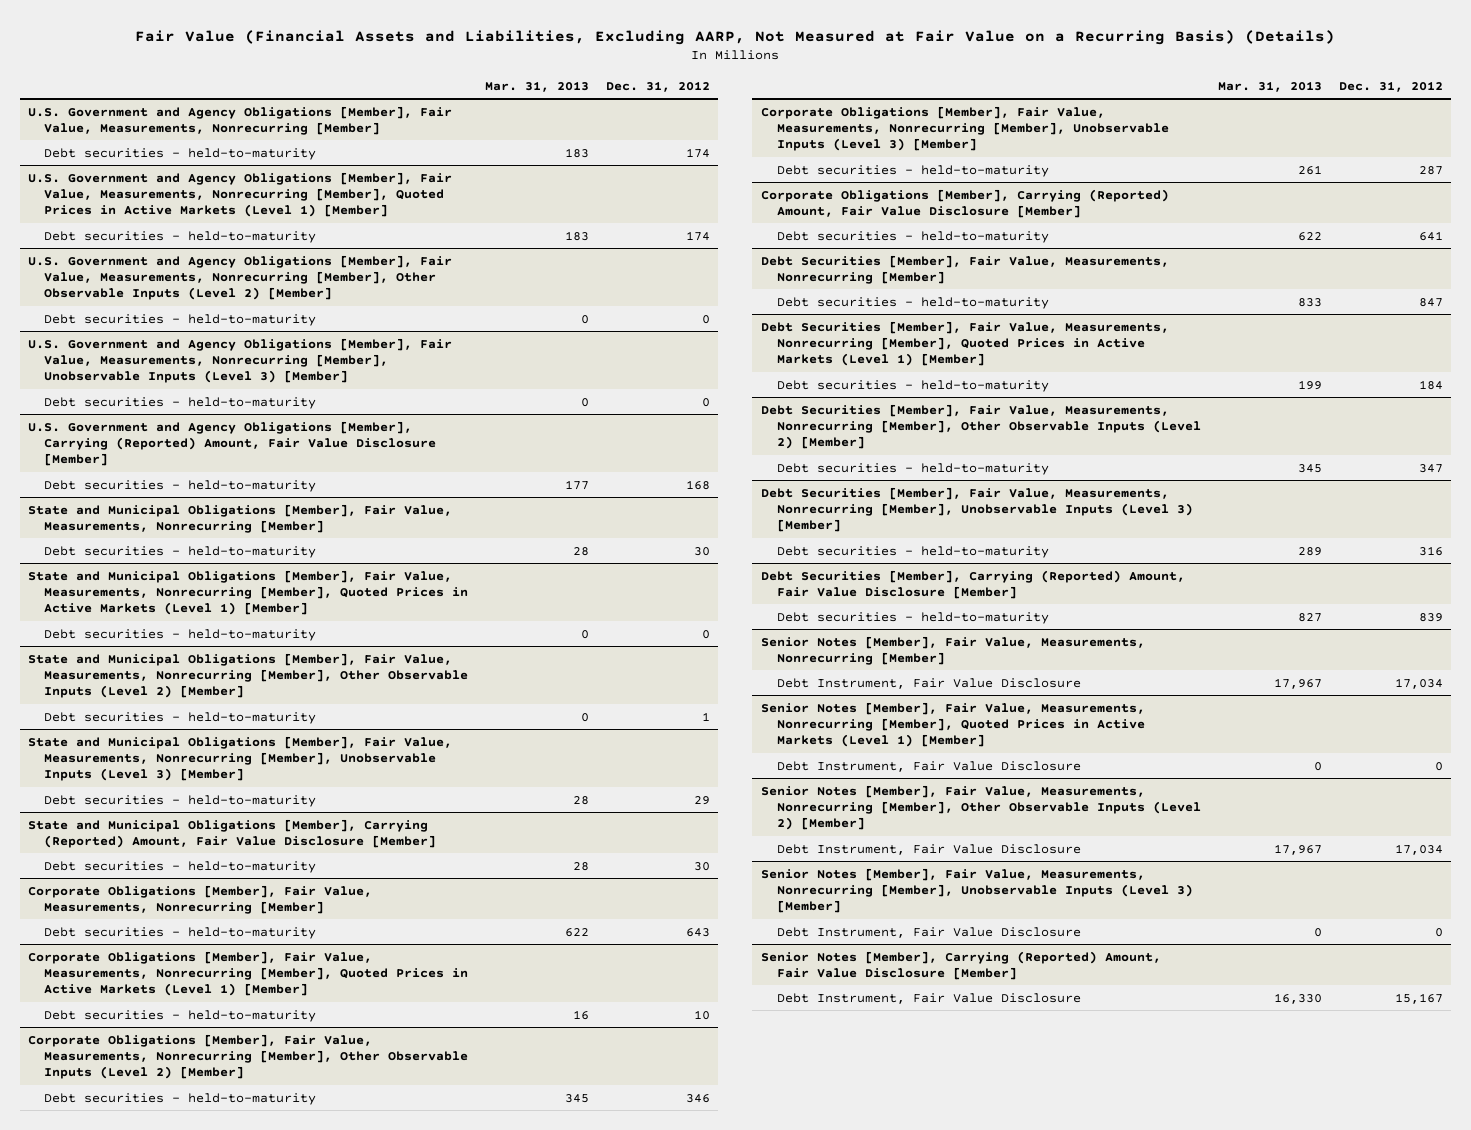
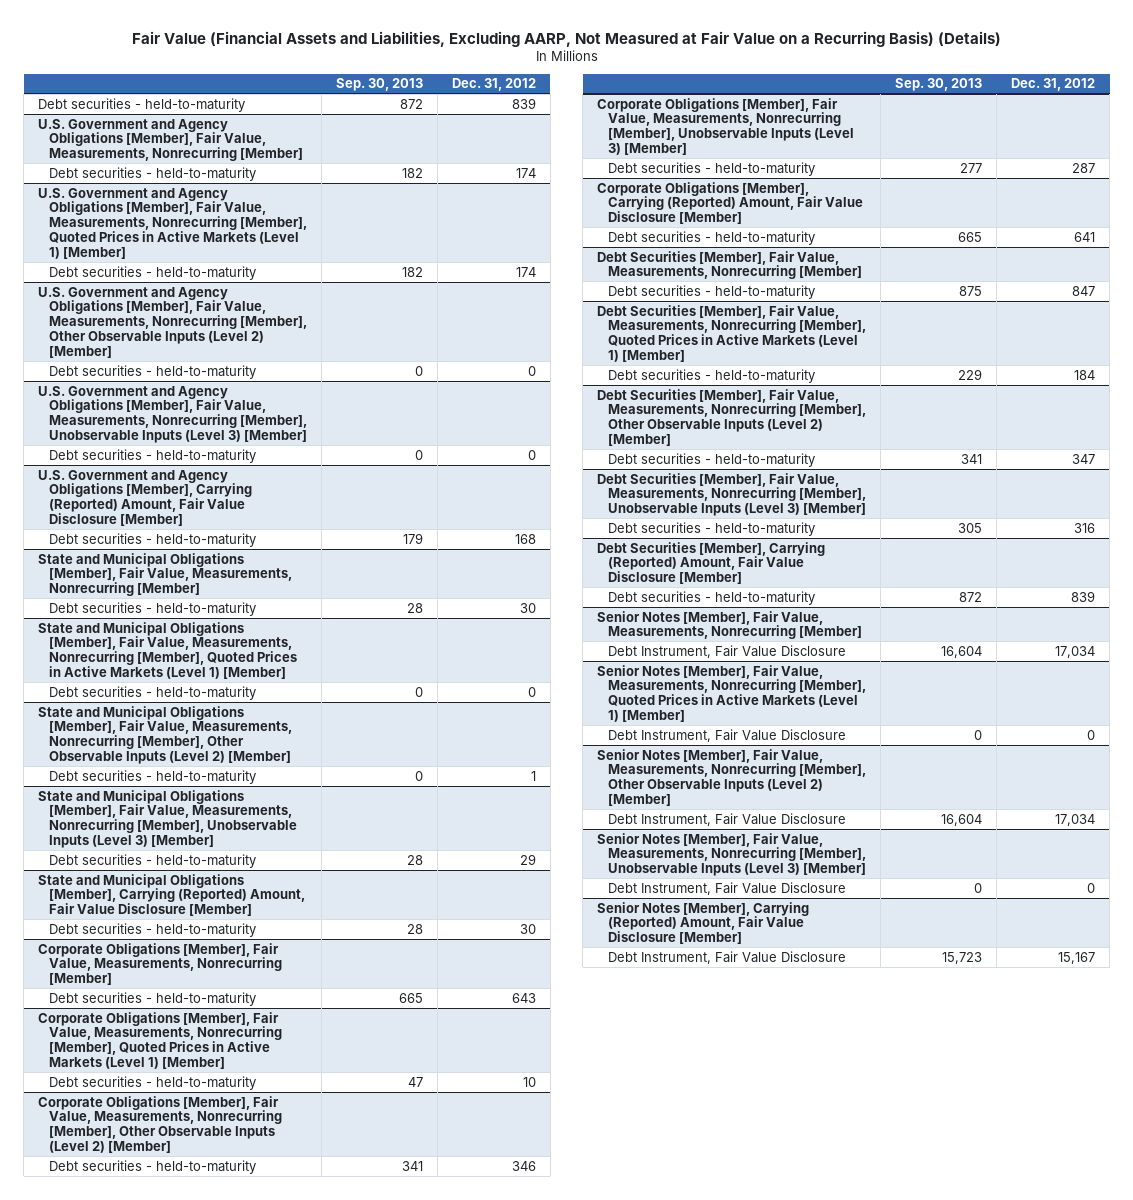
[484,80,589,92] Mar. 31, 2013 -> none
none -> [335,78,423,92] Sep. 30, 2013
none -> [38,97,246,112] Debt securities - held-to-maturity

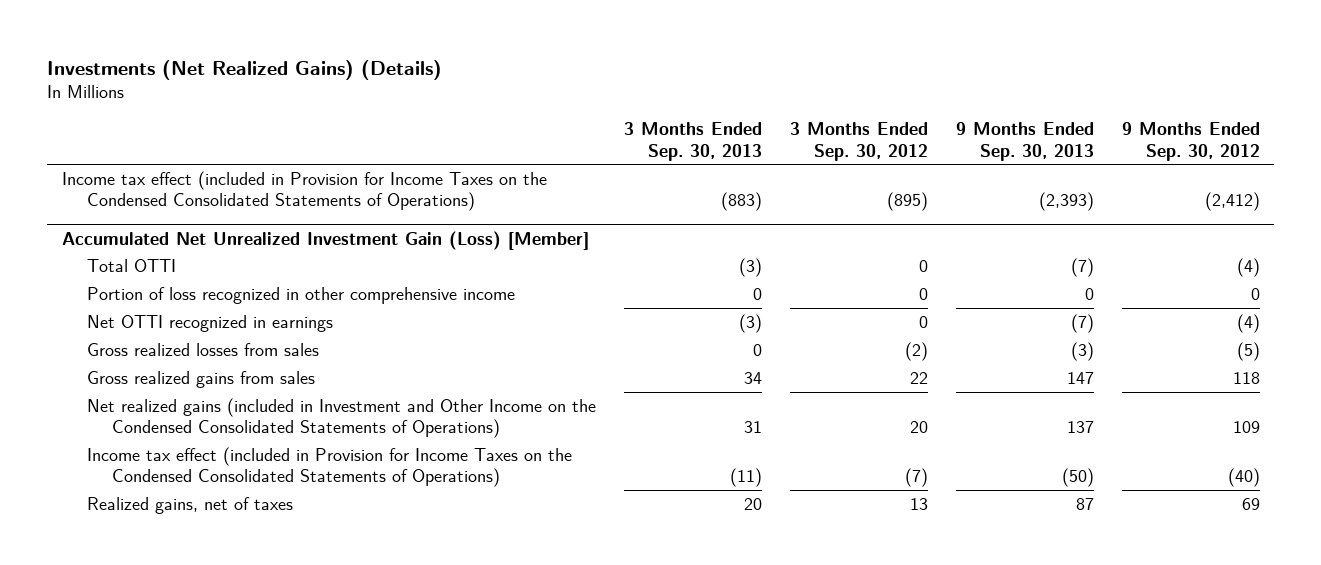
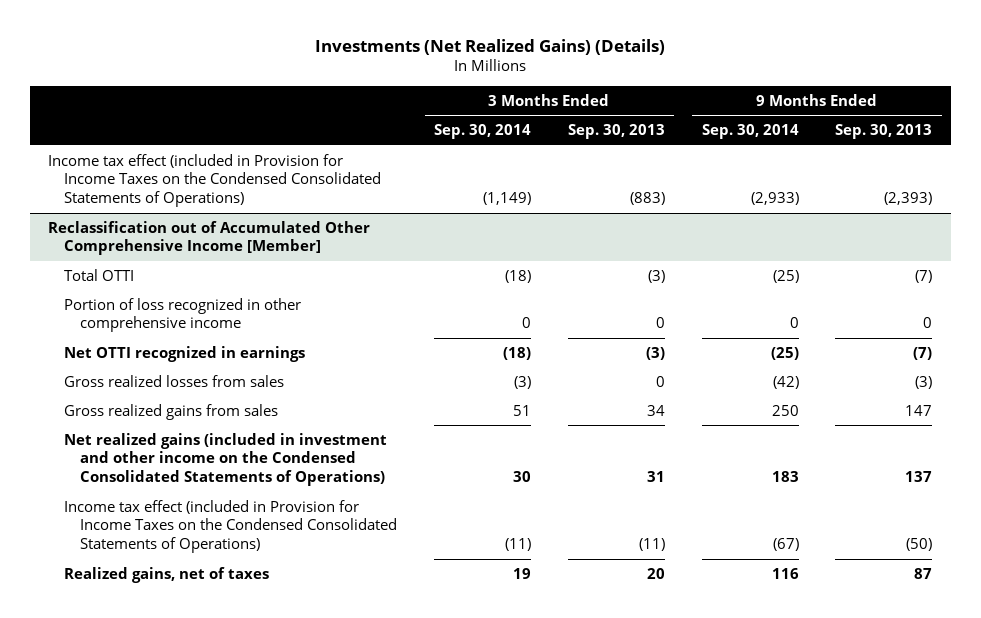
[789,122,928,161] 3 Months Ended Sep. 30, 2012 -> none
[1121,122,1260,161] 9 Months Ended Sep. 30, 2012 -> none
none -> [433,124,531,140] Sep. 30, 2014
none -> [701,124,799,140] Sep. 30, 2014
[61,230,589,250] Accumulated Net Unrealized Investment Gain (Loss) [Member] -> none
none -> [48,220,371,256] Reclassification out of Accumulated Other Comprehensive Income [Member]
[86,397,596,439] Net realized gains (included in Investment and Other Income on the Condensed Consolidated Statements of Operations) -> [64,432,388,486] Net realized gains (included in investment and other income on the Condensed Consolidated Statements of Operations)

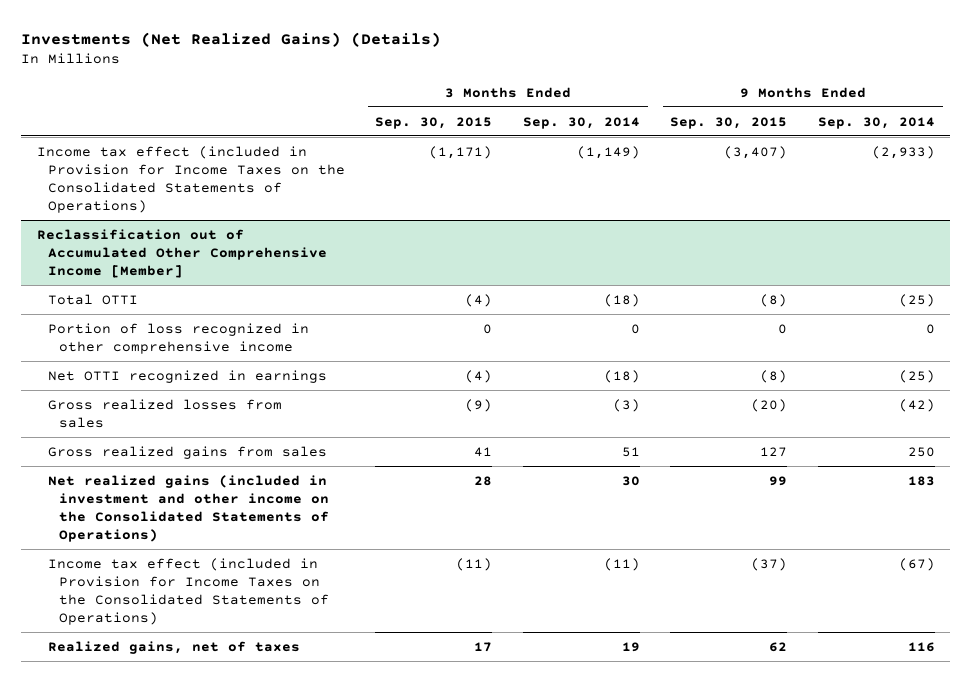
[567,124,665,140] Sep. 30, 2013 -> none
[835,124,933,140] Sep. 30, 2013 -> none
none -> [375,116,493,129] Sep. 30, 2015
none -> [670,116,788,129] Sep. 30, 2015
[48,153,382,207] Income tax effect (included in Provision for Income Taxes on the Condensed Consolidated Statements of Operations) -> [36,145,345,214] Income tax effect (included in Provision for Income Taxes on the Consolidated Statements of Operations)
[64,432,388,486] Net realized gains (included in investment and other income on the Condensed Consolidated Statements of Operations) -> [47,474,330,543] Net realized gains (included in investment and other income on the Consolidated Statements of Operations)
[64,499,398,553] Income tax effect (included in Provision for Income Taxes on the Condensed Consolidated Statements of Operations) -> [47,557,330,626] Income tax effect (included in Provision for Income Taxes on the Consolidated Statements of Operations)

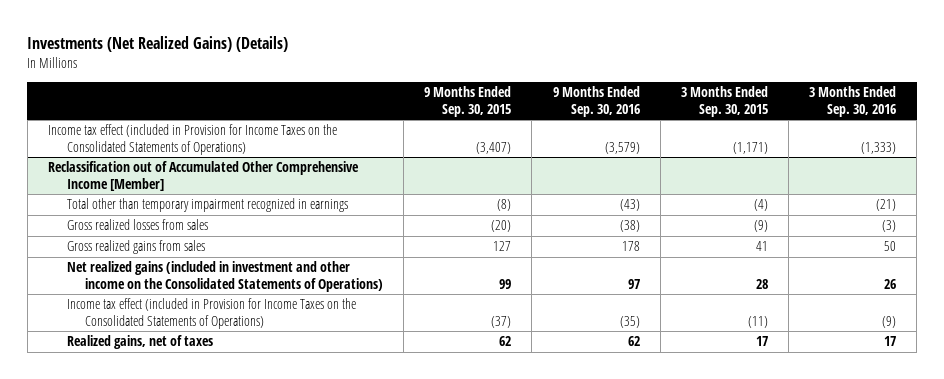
[522,116,640,129] Sep. 30, 2014 -> none
[817,116,935,129] Sep. 30, 2014 -> none
none -> [552,86,640,117] 9 Months Ended Sep. 30, 2016
none -> [809,86,897,117] 3 Months Ended Sep. 30, 2016
[47,293,138,305] Total OTTI -> none
[47,322,309,354] Portion of loss recognized in other comprehensive income -> none
[47,369,327,383] Net OTTI recognized in earnings -> [66,198,348,213] Total other than temporary impairment recognized in earnings

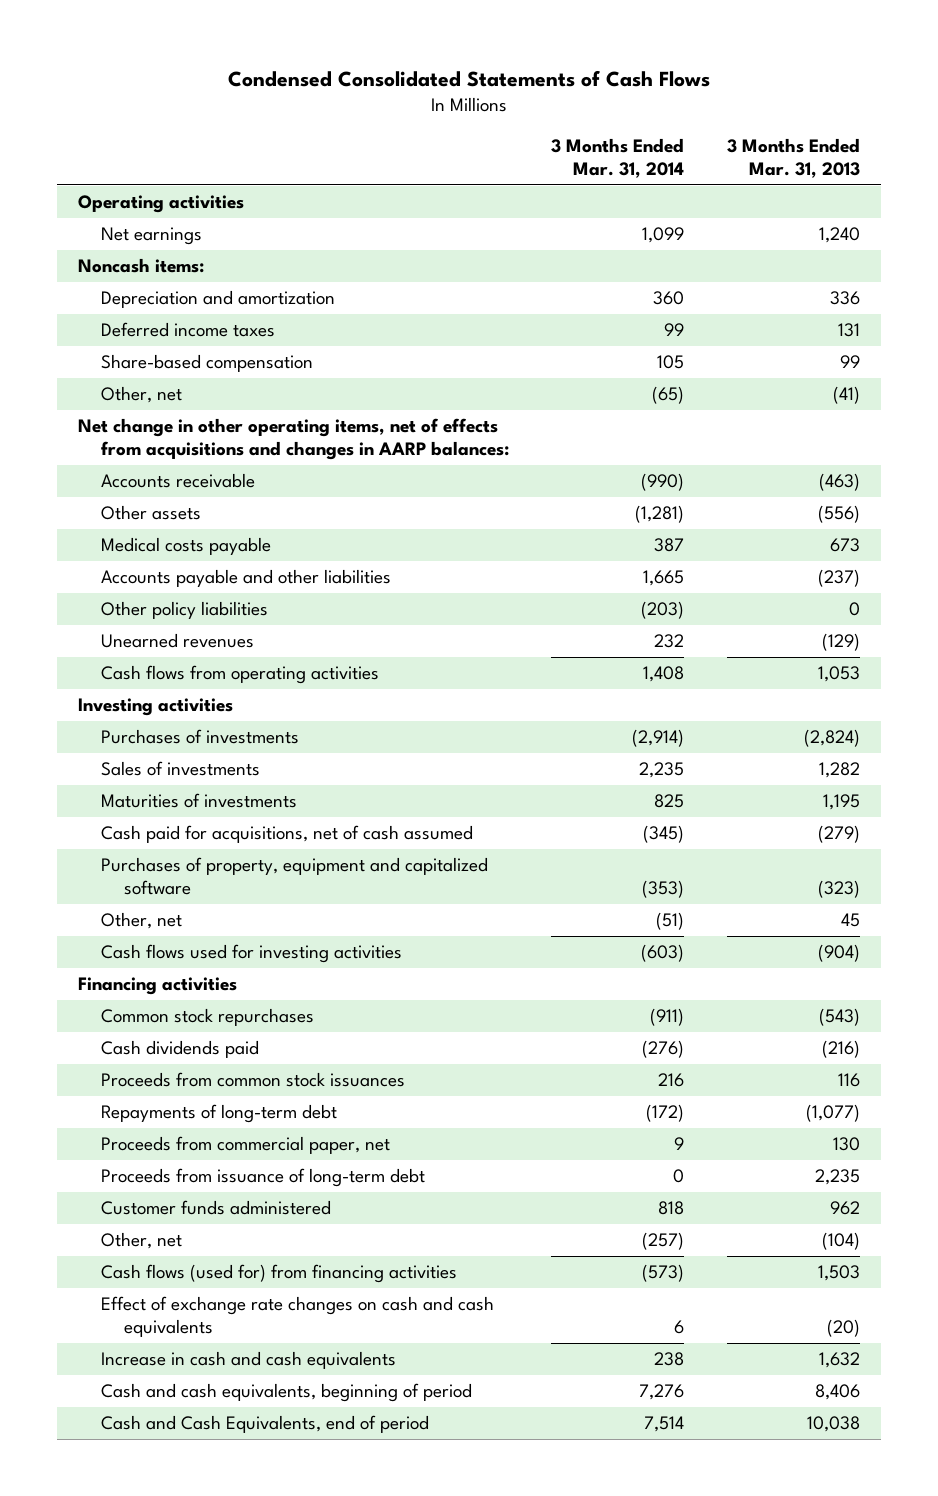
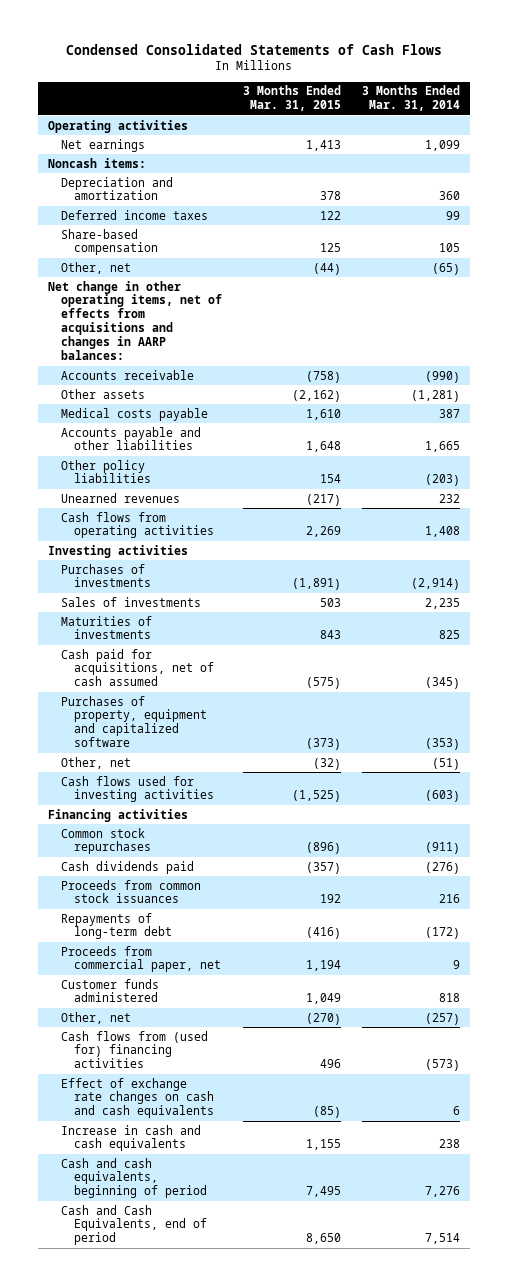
[726,138,860,178] 3 Months Ended Mar. 31, 2013 -> none
none -> [242,85,341,112] 3 Months Ended Mar. 31, 2015
[100,1168,425,1188] Proceeds from issuance of long-term debt -> none
[100,1264,457,1284] Cash flows (used for) from financing activities -> [60,1030,208,1069] Cash flows from (used for) financing activities

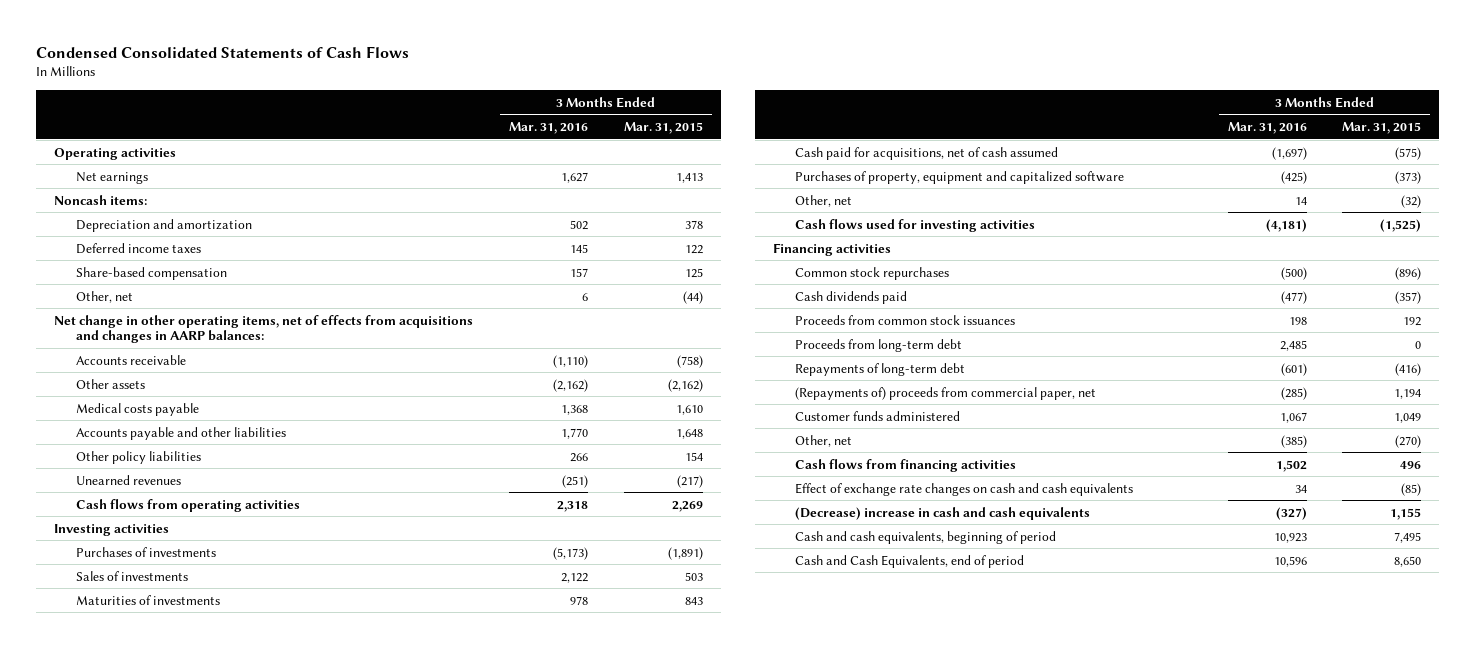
[361,85,460,112] 3 Months Ended Mar. 31, 2014 -> none
none -> [509,121,589,134] Mar. 31, 2016
none -> [794,338,962,352] Proceeds from long-term debt
[60,945,221,973] Proceeds from commercial paper, net -> [794,386,1096,400] (Repayments of) proceeds from commercial paper, net
[60,1030,208,1069] Cash flows from (used for) financing activities -> [794,458,1016,472] Cash flows from financing activities
[60,1124,201,1152] Increase in cash and cash equivalents -> [794,506,1090,520] (Decrease) increase in cash and cash equivalents

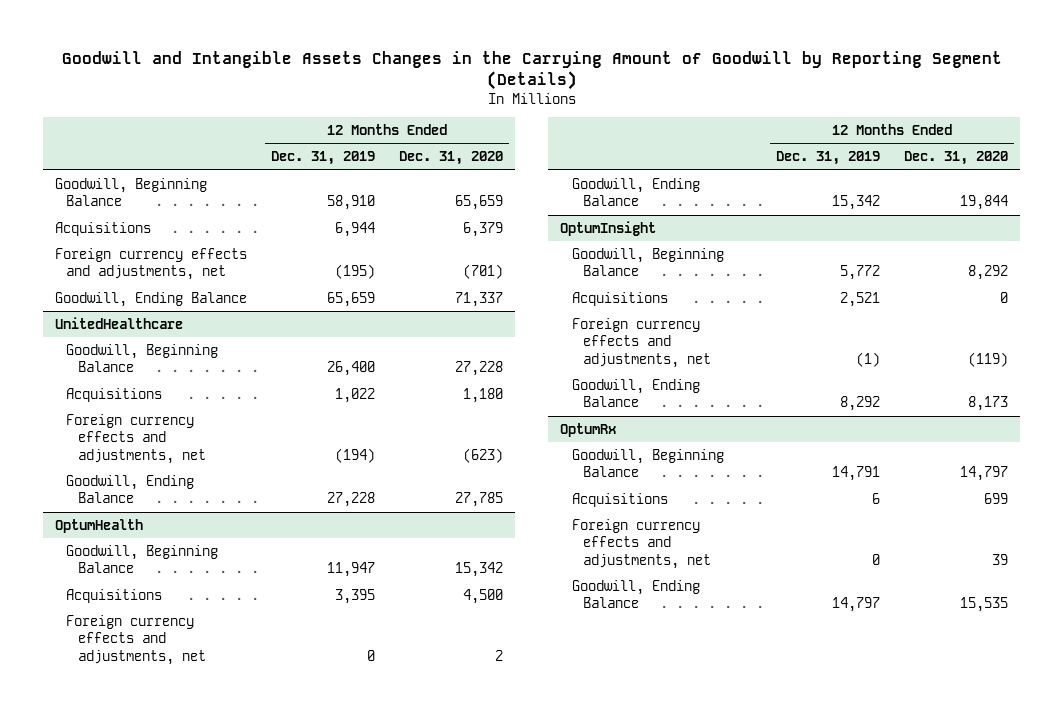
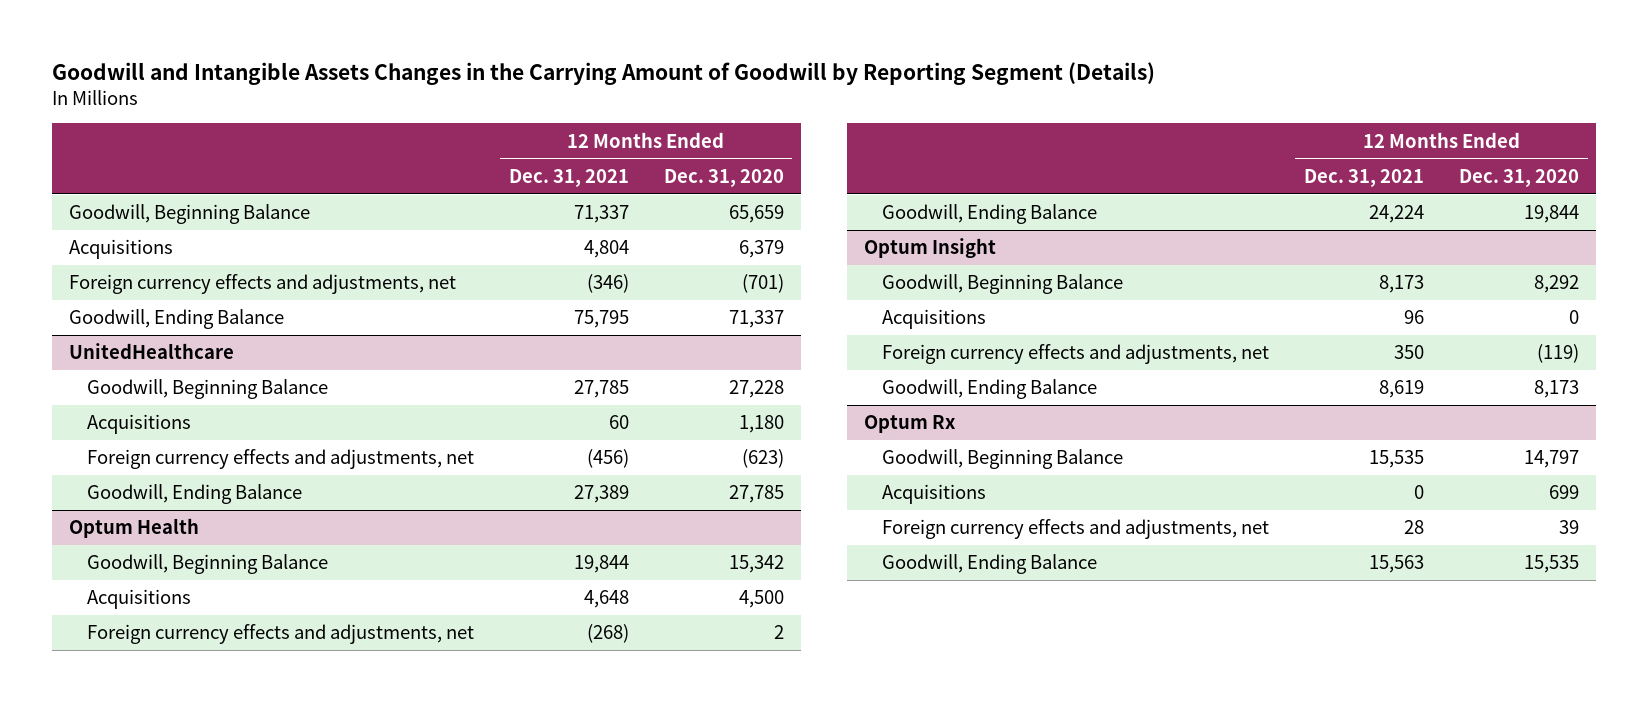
[270,151,375,166] Dec. 31, 2019 -> none
none -> [509,168,630,187] Dec. 31, 2021
[55,518,144,533] OptumHealth -> [69,518,200,539] Optum Health
[560,220,657,236] OptumInsight -> [864,238,997,259] Optum Insight
[560,422,617,437] OptumRx -> [864,415,957,434] Optum Rx

